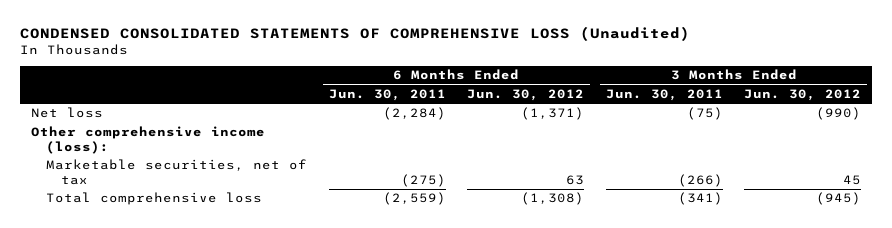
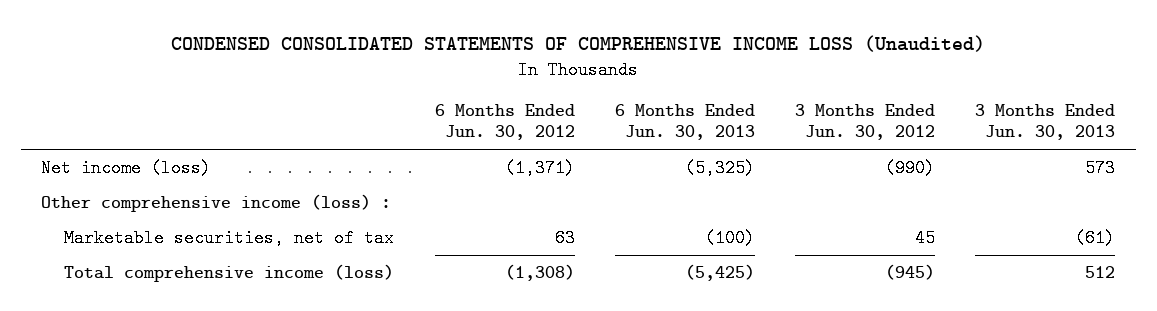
[19,26,690,42] CONDENSED CONSOLIDATED STATEMENTS OF COMPREHENSIVE LOSS (Unaudited) -> [171,34,986,52] CONDENSED CONSOLIDATED STATEMENTS OF COMPREHENSIVE INCOME LOSS (Unaudited)
[328,88,446,101] Jun. 30, 2011 -> none
[605,88,723,101] Jun. 30, 2011 -> none
none -> [614,104,755,141] 6 Months Ended Jun. 30, 2013
none -> [975,104,1116,141] 3 Months Ended Jun. 30, 2013
[30,107,103,119] Net loss -> [41,159,212,178] Net income (loss)
[30,126,265,155] Other comprehensive income (loss): -> [41,194,392,213] Other comprehensive income (loss) :
[45,192,262,206] Total comprehensive loss -> [64,264,395,283] Total comprehensive income (loss)

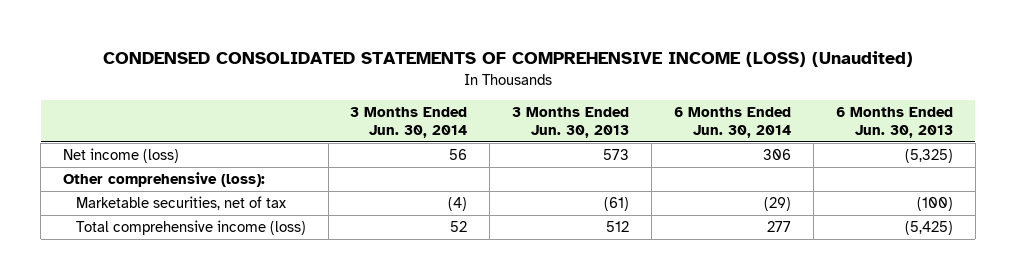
[171,34,986,52] CONDENSED CONSOLIDATED STATEMENTS OF COMPREHENSIVE INCOME LOSS (Unaudited) -> [102,51,913,68] CONDENSED CONSOLIDATED STATEMENTS OF COMPREHENSIVE INCOME (LOSS) (Unaudited)
[434,104,575,141] 6 Months Ended Jun. 30, 2012 -> none
[795,104,936,141] 3 Months Ended Jun. 30, 2012 -> none
none -> [350,106,468,139] 3 Months Ended Jun. 30, 2014
none -> [673,106,791,139] 6 Months Ended Jun. 30, 2014
[41,194,392,213] Other comprehensive income (loss) : -> [63,172,266,188] Other comprehensive (loss):

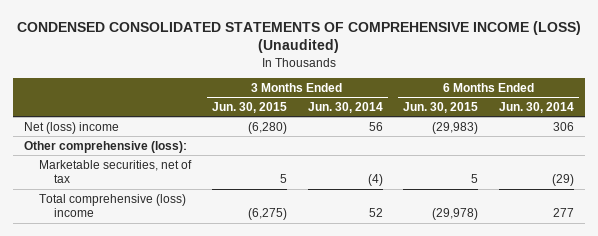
[512,106,630,139] 3 Months Ended Jun. 30, 2013 -> none
[835,106,953,139] 6 Months Ended Jun. 30, 2013 -> none
none -> [211,101,287,113] Jun. 30, 2015
none -> [403,101,479,113] Jun. 30, 2015
[63,148,180,164] Net income (loss) -> [23,121,119,134] Net (loss) income
[75,220,306,236] Total comprehensive income (loss) -> [39,193,187,218] Total comprehensive (loss) income

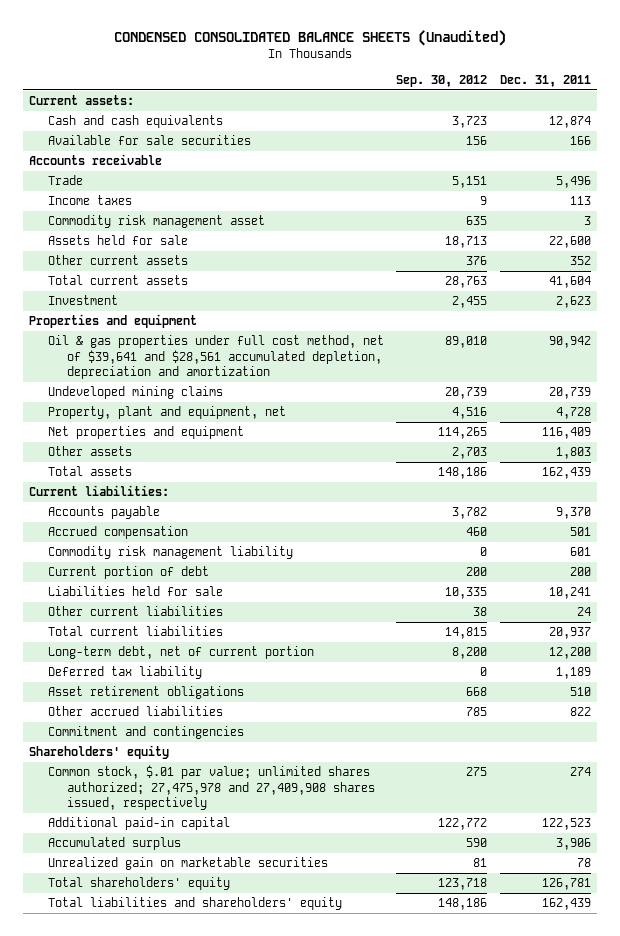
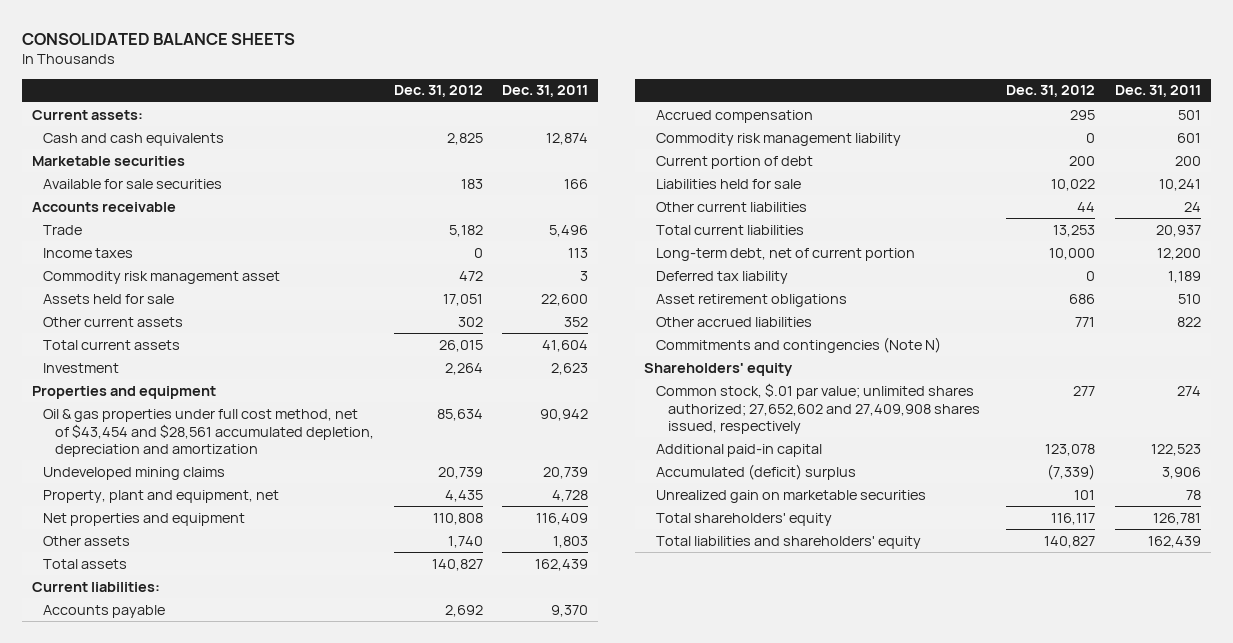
[113,29,506,46] CONDENSED CONSOLIDATED BALANCE SHEETS (Unaudited) -> [21,32,295,45] CONSOLIDATED BALANCE SHEETS
[396,74,488,87] Sep. 30, 2012 -> none
none -> [393,85,483,98] Dec. 31, 2012
none -> [31,155,185,166] Marketable securities
[47,335,384,380] Oil & gas properties under full cost method, net of $39,641 and $28,561 accumulated depletion, depreciation and amortization -> [43,408,375,458] Oil & gas properties under full cost method, net of $43,454 and $28,561 accumulated depletion, depreciation and amortization
[47,726,244,740] Commitment and contingencies -> [656,336,942,353] Commitments and contingencies (Note N)
[47,765,375,811] Common stock, $.01 par value; unlimited shares authorized; 27,475,978 and 27,409,908 shares issued, respectively -> [656,382,980,435] Common stock, $.01 par value; unlimited shares authorized; 27,652,602 and 27,409,908 shares issued, respectively
[47,837,181,851] Accumulated surplus -> [656,463,857,480] Accumulated (deficit) surplus

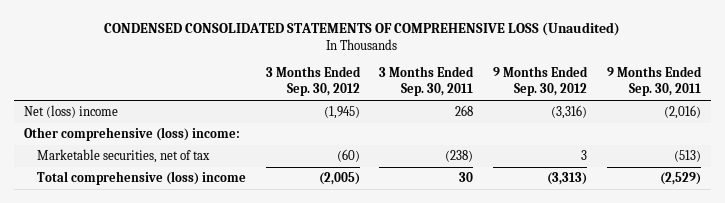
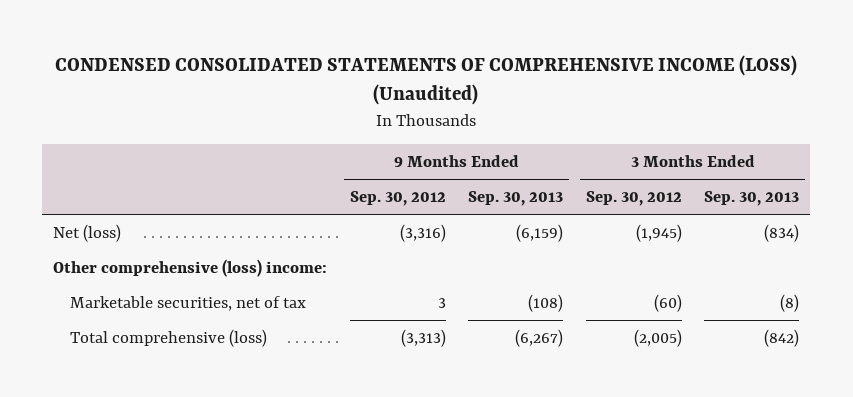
[104,22,621,37] CONDENSED CONSOLIDATED STATEMENTS OF COMPREHENSIVE LOSS (Unaudited) -> [55,55,798,106] CONDENSED CONSOLIDATED STATEMENTS OF COMPREHENSIVE INCOME (LOSS) (Unaudited)
[379,66,475,97] 3 Months Ended Sep. 30, 2011 -> none
[606,66,702,97] 9 Months Ended Sep. 30, 2011 -> none
none -> [468,191,564,207] Sep. 30, 2013
none -> [704,191,800,207] Sep. 30, 2013
[23,105,118,119] Net (loss) income -> [53,223,122,242] Net (loss)
[36,171,246,186] Total comprehensive (loss) income -> [69,328,267,347] Total comprehensive (loss)

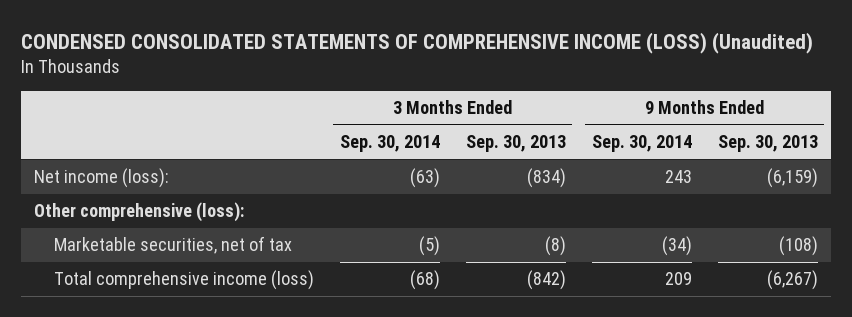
[349,191,446,207] Sep. 30, 2012 -> none
[585,191,682,207] Sep. 30, 2012 -> none
none -> [339,135,440,153] Sep. 30, 2014
none -> [591,135,692,153] Sep. 30, 2014
[53,223,122,242] Net (loss) -> [34,168,170,189] Net income (loss):
[53,258,328,277] Other comprehensive (loss) income: -> [34,202,245,223] Other comprehensive (loss):
[69,328,267,347] Total comprehensive (loss) -> [54,270,315,291] Total comprehensive income (loss)

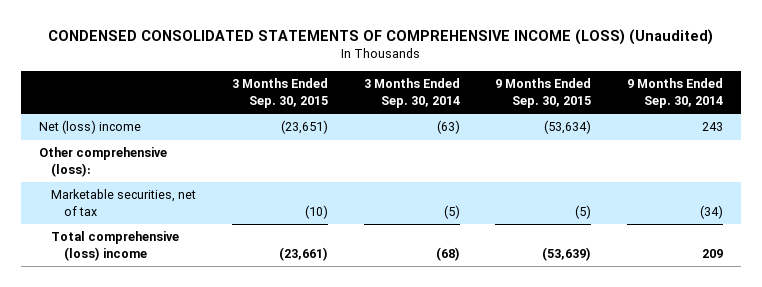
[465,135,566,153] Sep. 30, 2013 -> none
[717,135,818,153] Sep. 30, 2013 -> none
none -> [231,78,328,108] 3 Months Ended Sep. 30, 2015
none -> [495,78,592,108] 9 Months Ended Sep. 30, 2015
[34,168,170,189] Net income (loss): -> [38,120,141,135] Net (loss) income
[54,270,315,291] Total comprehensive income (loss) -> [51,231,180,261] Total comprehensive (loss) income

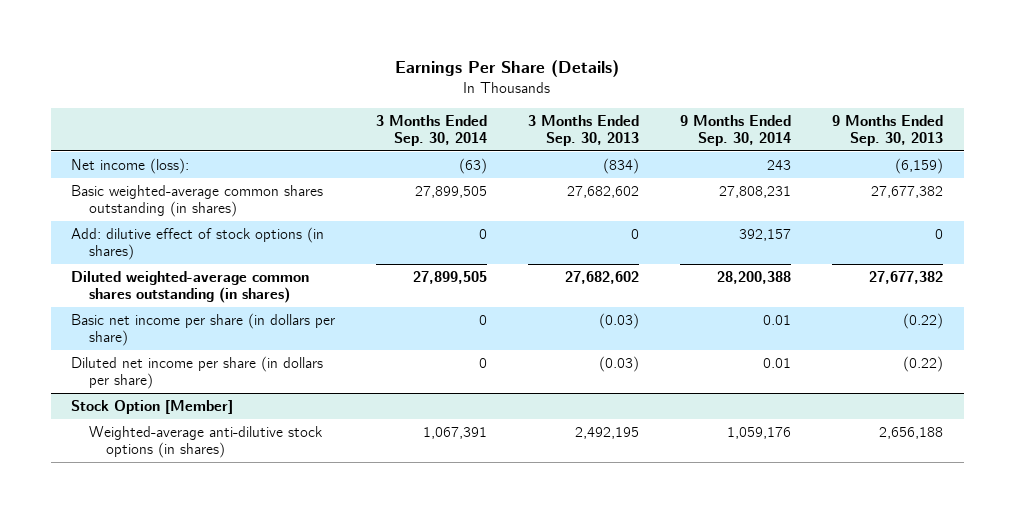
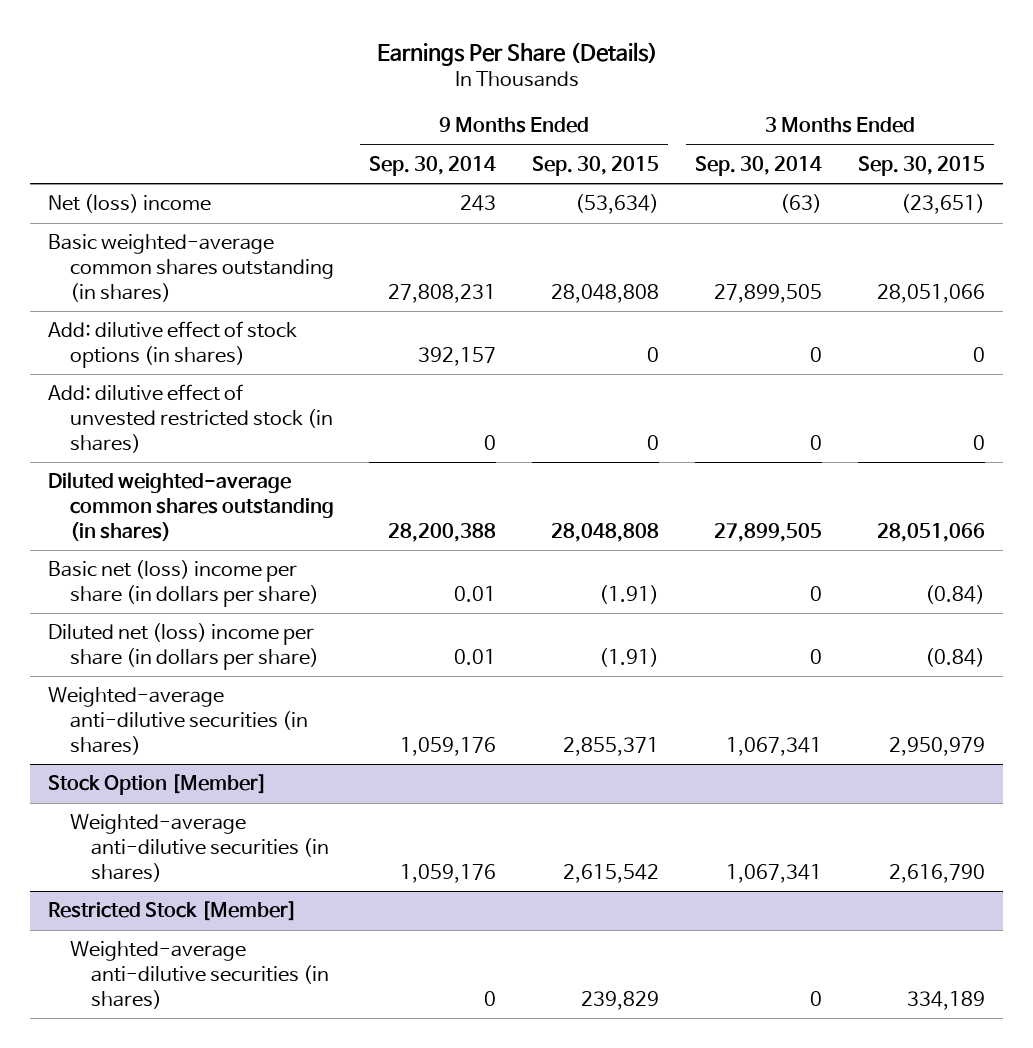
[528,114,640,146] 3 Months Ended Sep. 30, 2013 -> none
[832,114,944,146] 9 Months Ended Sep. 30, 2013 -> none
none -> [532,155,660,176] Sep. 30, 2015
none -> [857,155,985,176] Sep. 30, 2015
[71,157,190,174] Net income (loss): -> [48,194,212,214] Net (loss) income
none -> [48,384,333,453] Add: dilutive effect of unvested restricted stock (in shares)
[71,312,336,347] Basic net income per share (in dollars per share) -> [48,560,319,608] Basic net (loss) income per share (in dollars per share)
[71,355,324,390] Diluted net income per share (in dollars per share) -> [48,623,319,671] Diluted net (loss) income per share (in dollars per share)
none -> [48,687,308,755] Weighted-average anti-dilutive securities (in shares)
[88,425,323,459] Weighted-average anti-dilutive stock options (in shares) -> [69,814,329,882] Weighted-average anti-dilutive securities (in shares)
[423,426,488,439] 1,067,391 -> [725,863,822,883] 1,067,341
none -> [48,901,298,922] Restricted Stock [Member]
none -> [69,941,329,1009] Weighted-average anti-dilutive securities (in shares)

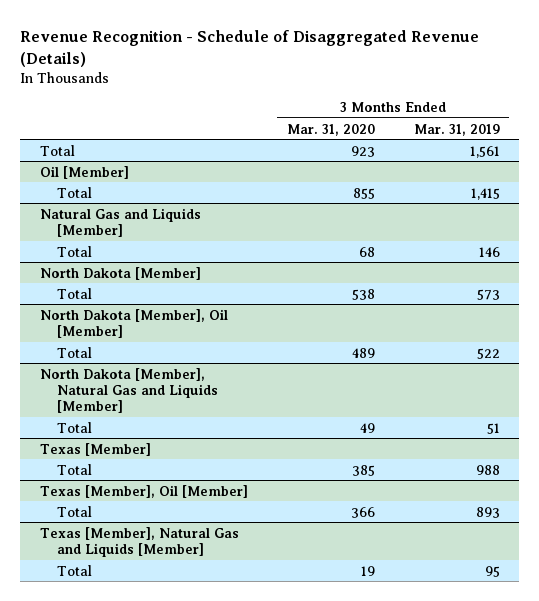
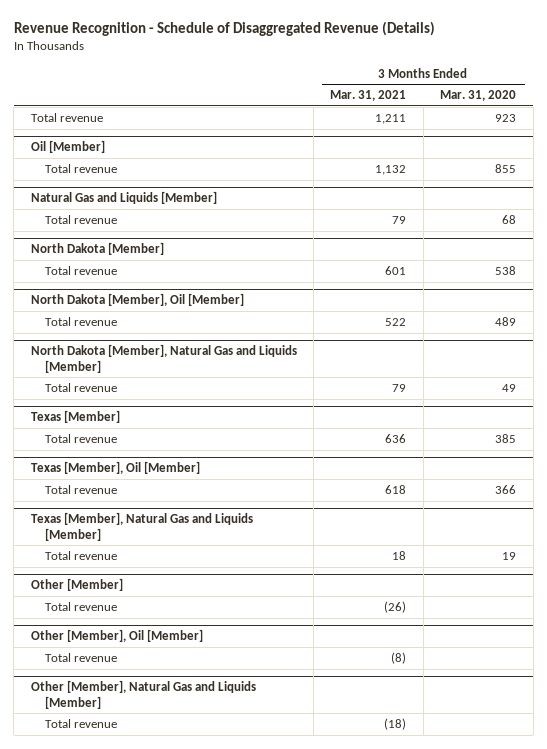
[413,123,500,136] Mar. 31, 2019 -> none
none -> [330,90,407,102] Mar. 31, 2021
[39,144,75,156] Total -> [30,112,103,122] Total revenue
[57,186,93,198] Total -> [45,163,118,173] Total revenue
[57,245,93,257] Total -> [45,214,118,224] Total revenue
[57,287,93,299] Total -> [45,265,118,275] Total revenue
[57,346,93,358] Total -> [45,316,118,326] Total revenue
[57,421,93,433] Total -> [45,382,118,392] Total revenue
[57,463,93,475] Total -> [45,433,118,443] Total revenue
[57,505,93,517] Total -> [45,484,118,494] Total revenue
[57,564,93,576] Total -> [45,550,118,560] Total revenue
none -> [30,578,123,592] Other [Member]
none -> [45,601,118,611] Total revenue
none -> [30,629,203,643] Other [Member], Oil [Member]
none -> [45,652,118,662] Total revenue
none -> [30,680,256,709] Other [Member], Natural Gas and Liquids [Member]
none -> [45,718,118,728] Total revenue

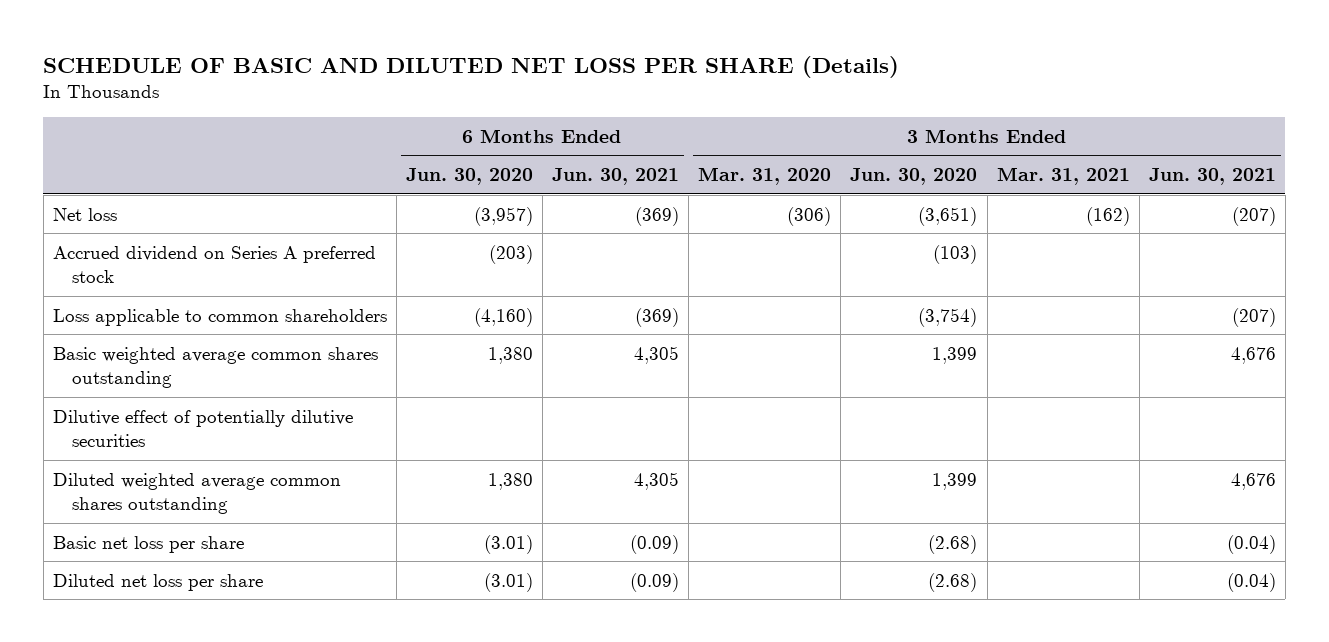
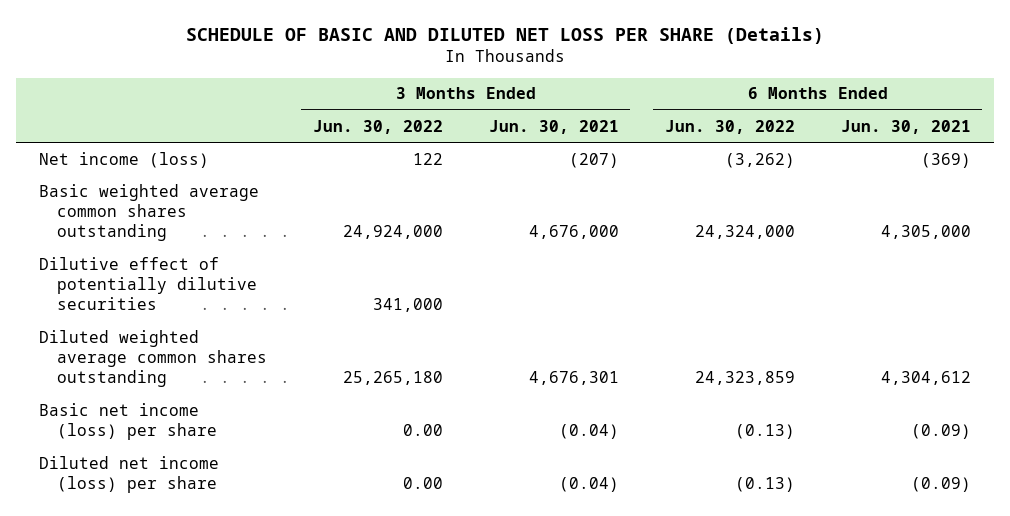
[405,168,533,186] Jun. 30, 2020 -> none
[698,167,832,186] Mar. 31, 2020 -> none
[850,168,978,186] Jun. 30, 2020 -> none
[996,167,1130,186] Mar. 31, 2021 -> none
none -> [312,119,443,134] Jun. 30, 2022
none -> [664,119,795,134] Jun. 30, 2022
[52,207,117,221] Net loss -> none
[52,245,376,283] Accrued dividend on Series A preferred stock -> none
[52,308,387,326] Loss applicable to common shareholders -> [39,151,210,168] Net income (loss)
[634,345,680,364] 4,305 -> [880,225,971,240] 4,305,000
[1230,346,1276,364] 4,676 -> [528,225,619,240] 4,676,000
[634,471,680,490] 4,305 -> [880,371,971,386] 4,304,612
[1230,472,1276,490] 4,676 -> [528,371,619,386] 4,676,301
[52,535,244,553] Basic net loss per share -> [39,402,217,441] Basic net income (loss) per share
[52,573,263,591] Diluted net loss per share -> [39,455,220,494] Diluted net income (loss) per share

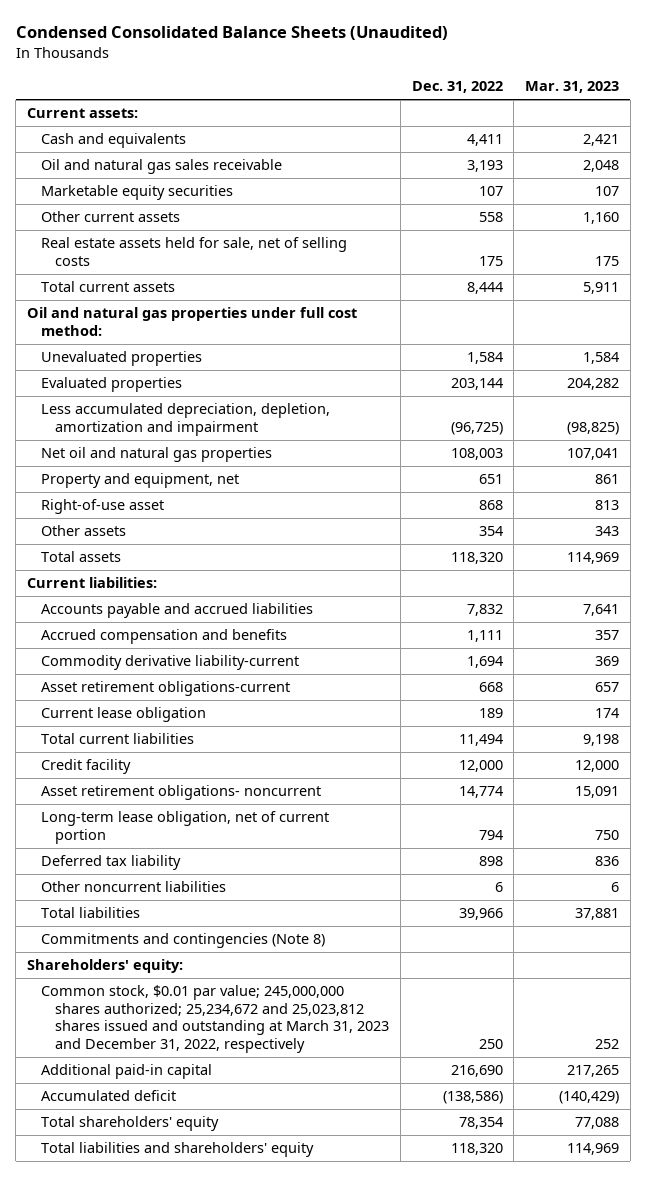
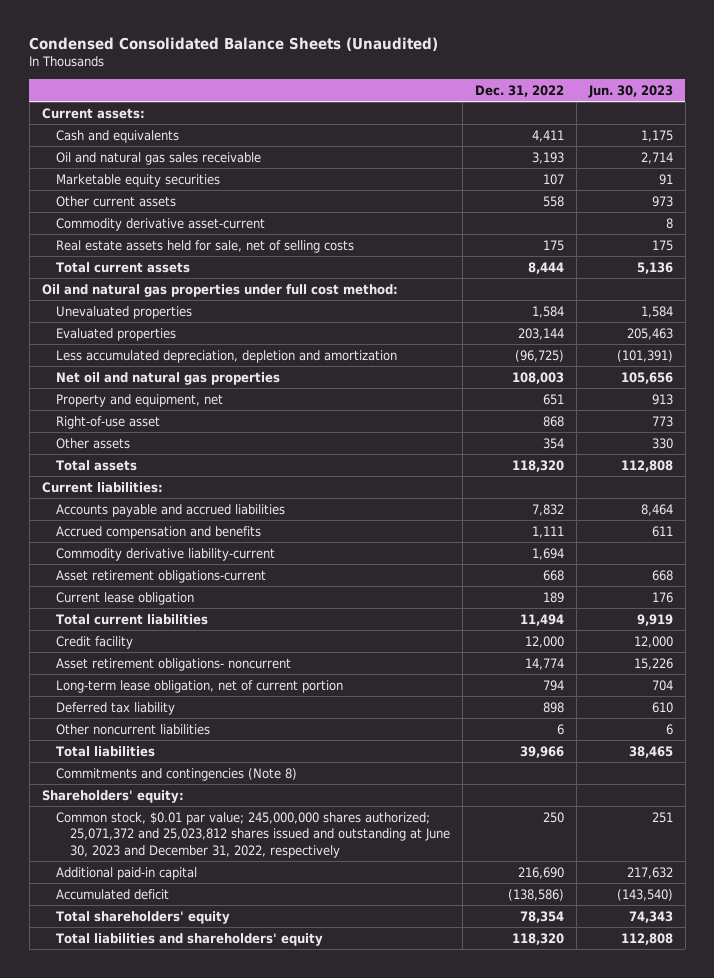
[524,81,619,94] Mar. 31, 2023 -> none
none -> [587,84,673,98] Jun. 30, 2023
none -> [55,217,265,231] Commodity derivative asset-current
[41,403,331,436] Less accumulated depreciation, depletion, amortization and impairment -> [55,349,397,363] Less accumulated depreciation, depletion and amortization
[41,985,390,1053] Common stock, $0.01 par value; 245,000,000 shares authorized; 25,234,672 and 25,023,812 shares issued and outstanding at March 31, 2023 and December 31, 2022, respectively -> [55,811,450,858] Common stock, $0.01 par value; 245,000,000 shares authorized; 25,071,372 and 25,023,812 shares issued and outstanding at June 30, 2023 and December 31, 2022, respectively

